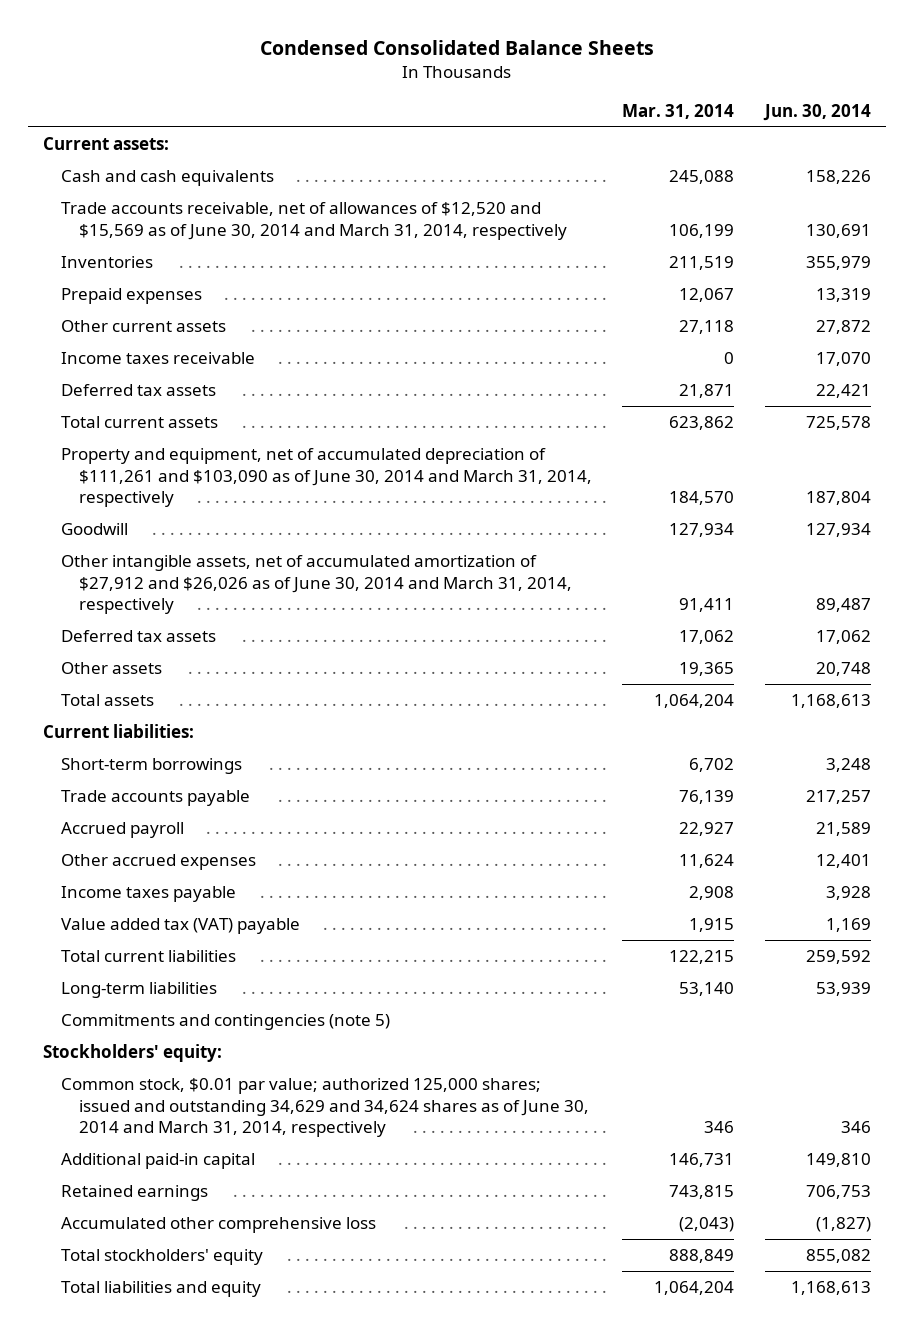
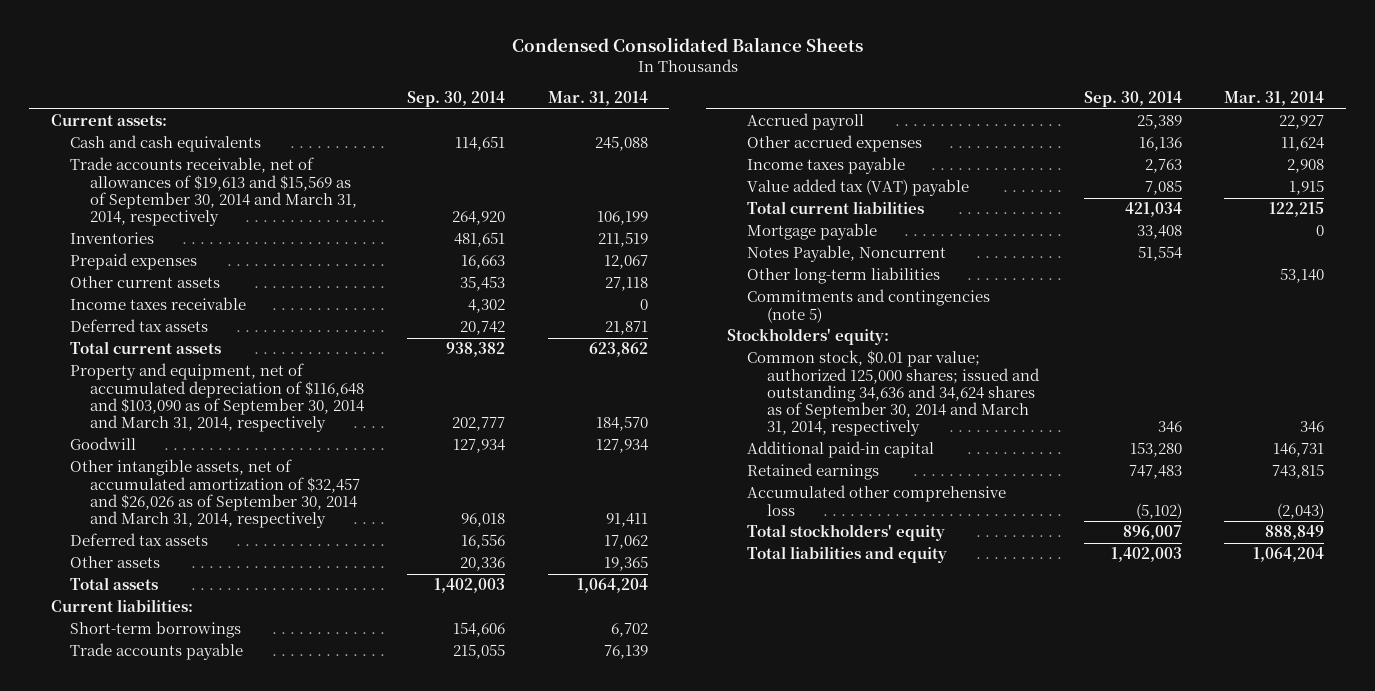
[762,104,871,122] Jun. 30, 2014 -> none
none -> [406,91,505,108] Sep. 30, 2014
[61,202,567,240] Trade accounts receivable, net of allowances of $12,520 and $15,569 as of June 30, 2014 and March 31, 2014, respectively -> [70,157,358,227] Trade accounts receivable, net of allowances of $19,613 and $15,569 as of September 30, 2014 and March 31, 2014, respectively
[61,448,592,508] Property and equipment, net of accumulated depreciation of $111,261 and $103,090 as of June 30, 2014 and March 31, 2014, respectively -> [70,363,365,433] Property and equipment, net of accumulated depreciation of $116,648 and $103,090 as of September 30, 2014 and March 31, 2014, respectively
[61,555,572,615] Other intangible assets, net of accumulated amortization of $27,912 and $26,026 as of June 30, 2014 and March 31, 2014, respectively -> [70,459,361,529] Other intangible assets, net of accumulated amortization of $32,457 and $26,026 as of September 30, 2014 and March 31, 2014, respectively
none -> [747,223,878,241] Mortgage payable
none -> [747,245,947,263] Notes Payable, Noncurrent
[61,982,218,999] Long-term liabilities -> [747,267,941,285] Other long-term liabilities
[61,1078,589,1138] Common stock, $0.01 par value; authorized 125,000 shares; issued and outstanding 34,629 and 34,624 shares as of June 30, 2014 and March 31, 2014, respectively -> [747,350,1040,437] Common stock, $0.01 par value; authorized 125,000 shares; issued and outstanding 34,636 and 34,624 shares as of September 30, 2014 and March 31, 2014, respectively

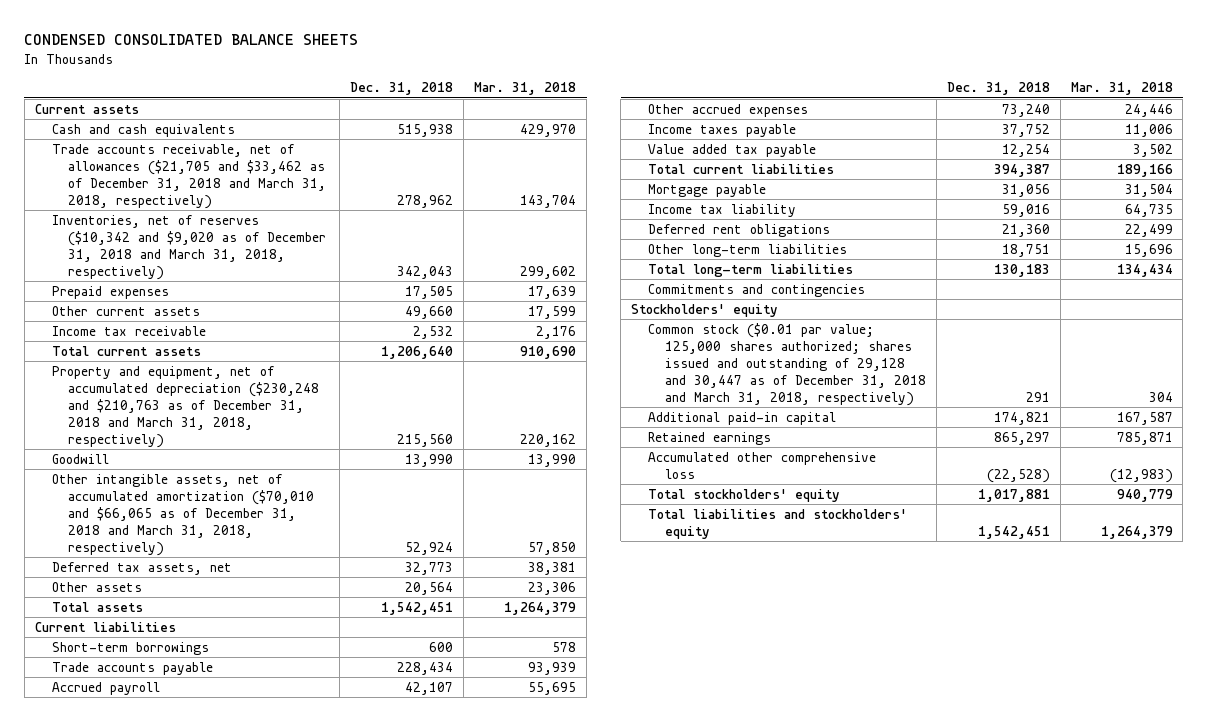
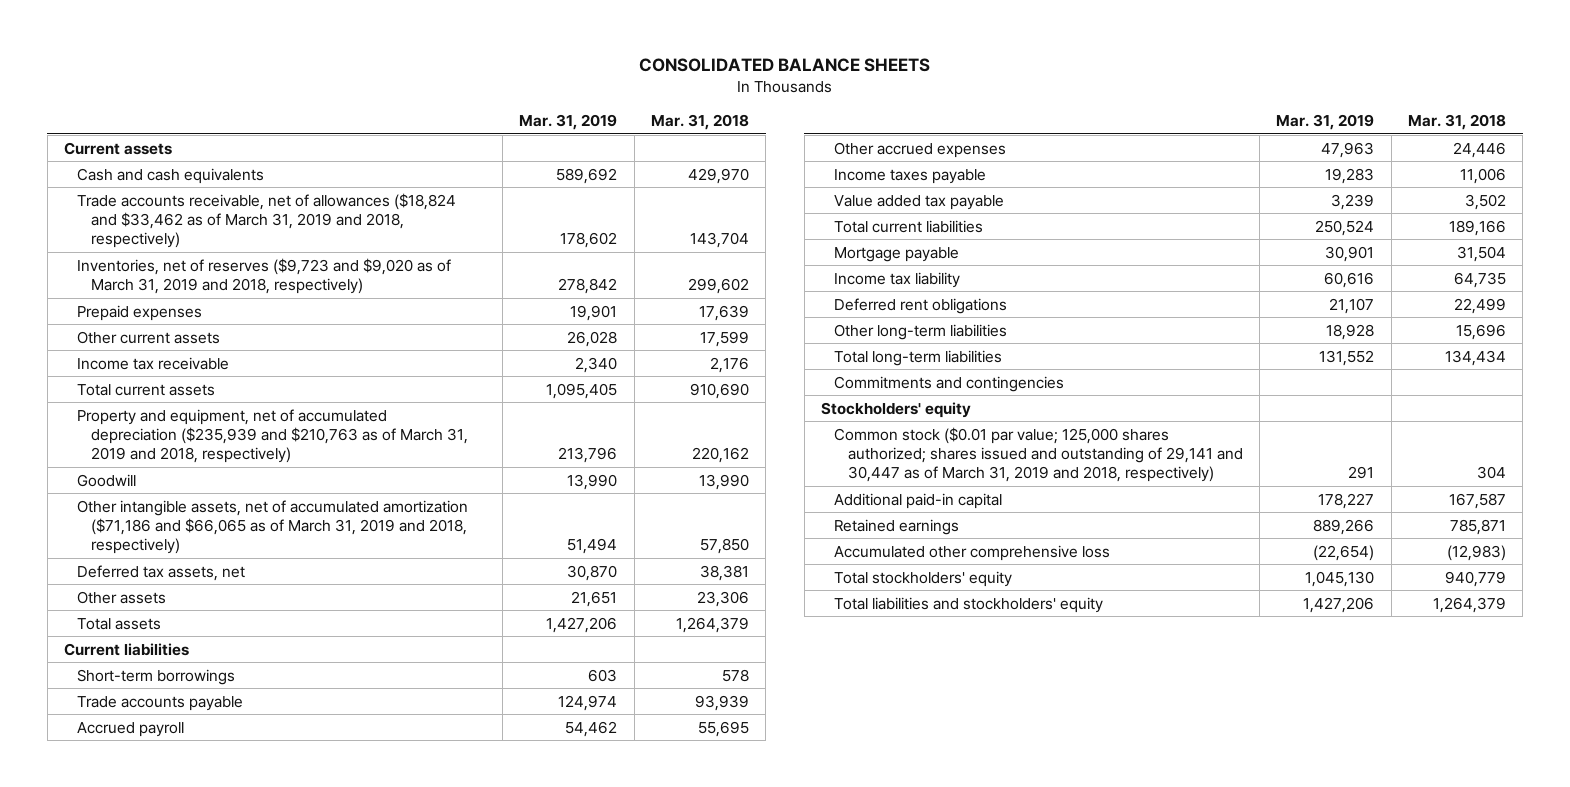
[24,34,359,46] CONDENSED CONSOLIDATED BALANCE SHEETS -> [639,58,931,73] CONSOLIDATED BALANCE SHEETS
[350,82,454,96] Dec. 31, 2018 -> none
none -> [519,113,618,130] Mar. 31, 2019
[51,143,327,209] Trade accounts receivable, net of allowances ($21,705 and $33,462 as of December 31, 2018 and March 31, 2018, respectively) -> [77,192,457,249] Trade accounts receivable, net of allowances ($18,824 and $33,462 as of March 31, 2019 and 2018, respectively)
[51,214,327,280] Inventories, net of reserves ($10,342 and $9,020 as of December 31, 2018 and March 31, 2018, respectively) -> [77,257,452,295] Inventories, net of reserves ($9,723 and $9,020 as of March 31, 2019 and 2018, respectively)
[51,365,320,448] Property and equipment, net of accumulated depreciation ($230,248 and $210,763 as of December 31, 2018 and March 31, 2018, respectively) -> [77,408,468,464] Property and equipment, net of accumulated depreciation ($235,939 and $210,763 as of March 31, 2019 and 2018, respectively)
[51,473,315,556] Other intangible assets, net of accumulated amortization ($70,010 and $66,065 as of December 31, 2018 and March 31, 2018, respectively) -> [77,499,469,555] Other intangible assets, net of accumulated amortization ($71,186 and $66,065 as of March 31, 2019 and 2018, respectively)
[647,322,926,406] Common stock ($0.01 par value; 125,000 shares authorized; shares issued and outstanding of 29,128 and 30,447 as of December 31, 2018 and March 31, 2018, respectively) -> [834,426,1243,483] Common stock ($0.01 par value; 125,000 shares authorized; shares issued and outstanding of 29,141 and 30,447 as of March 31, 2019 and 2018, respectively)

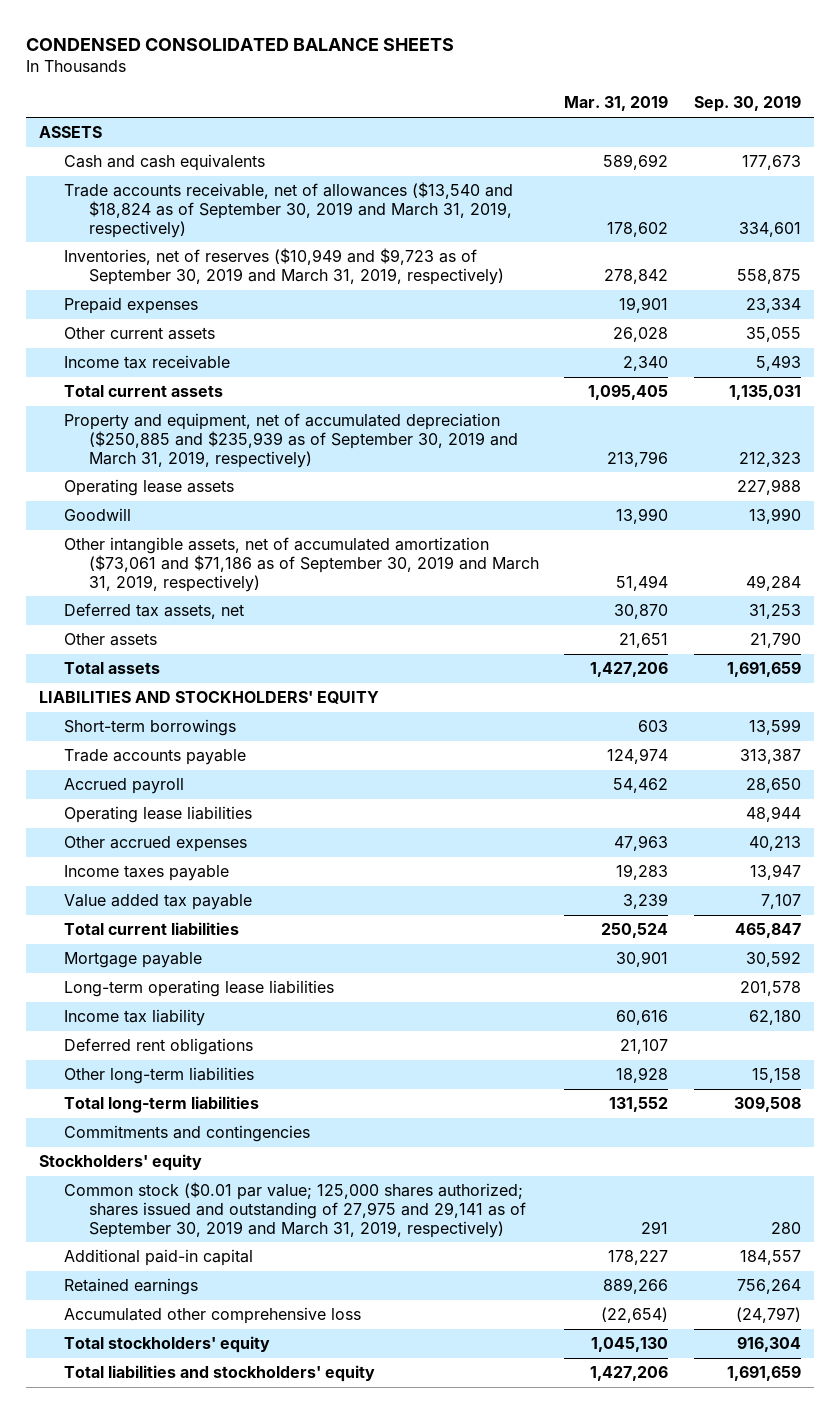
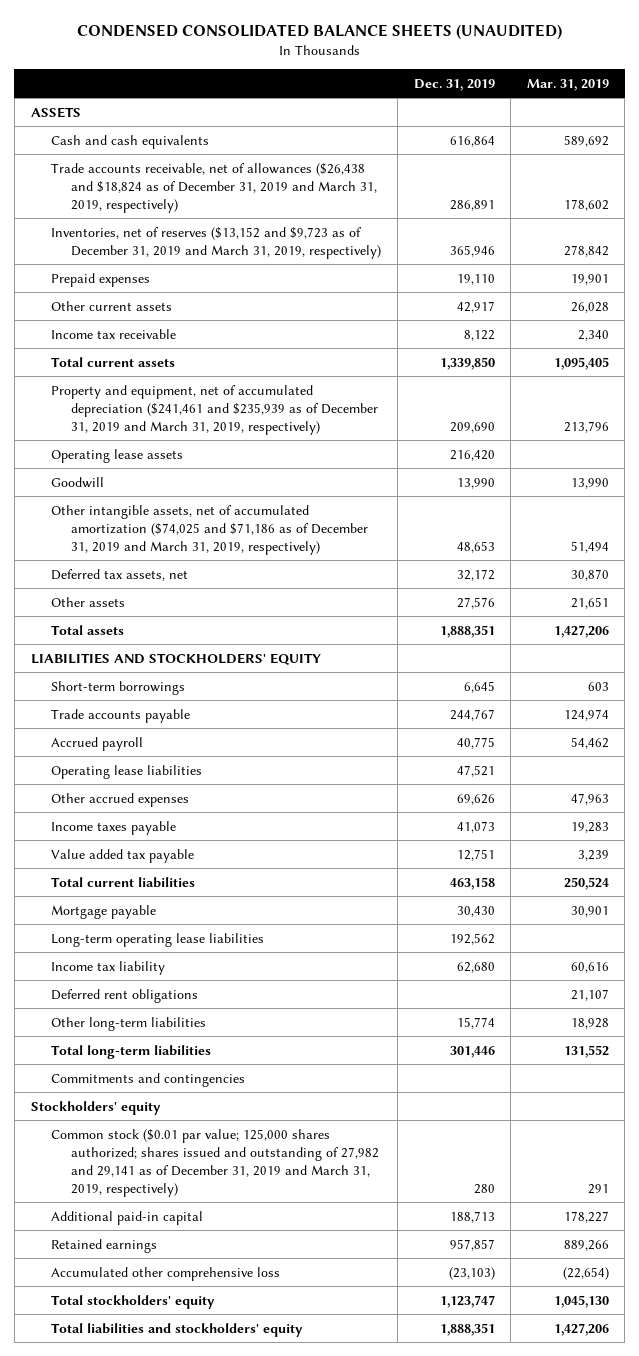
[26,37,455,51] CONDENSED CONSOLIDATED BALANCE SHEETS -> [76,24,562,41] CONDENSED CONSOLIDATED BALANCE SHEETS (UNAUDITED)
[694,95,802,113] Sep. 30, 2019 -> none
none -> [413,78,495,91] Dec. 31, 2019
[63,182,513,238] Trade accounts receivable, net of allowances ($13,540 and $18,824 as of September 30, 2019 and March 31, 2019, respectively) -> [50,162,378,213] Trade accounts receivable, net of allowances ($26,438 and $18,824 as of December 31, 2019 and March 31, 2019, respectively)
[63,248,504,285] Inventories, net of reserves ($10,949 and $9,723 as of September 30, 2019 and March 31, 2019, respectively) -> [50,226,382,259] Inventories, net of reserves ($13,152 and $9,723 as of December 31, 2019 and March 31, 2019, respectively)
[63,413,518,468] Property and equipment, net of accumulated depreciation ($250,885 and $235,939 as of September 30, 2019 and March 31, 2019, respectively) -> [50,384,379,435] Property and equipment, net of accumulated depreciation ($241,461 and $235,939 as of December 31, 2019 and March 31, 2019, respectively)
[63,537,539,592] Other intangible assets, net of accumulated amortization ($73,061 and $71,186 as of September 30, 2019 and March 31, 2019, respectively) -> [50,504,369,555] Other intangible assets, net of accumulated amortization ($74,025 and $71,186 as of December 31, 2019 and March 31, 2019, respectively)
[63,1182,526,1238] Common stock ($0.01 par value; 125,000 shares authorized; shares issued and outstanding of 27,975 and 29,141 as of September 30, 2019 and March 31, 2019, respectively) -> [50,1128,380,1197] Common stock ($0.01 par value; 125,000 shares authorized; shares issued and outstanding of 27,982 and 29,141 as of December 31, 2019 and March 31, 2019, respectively)

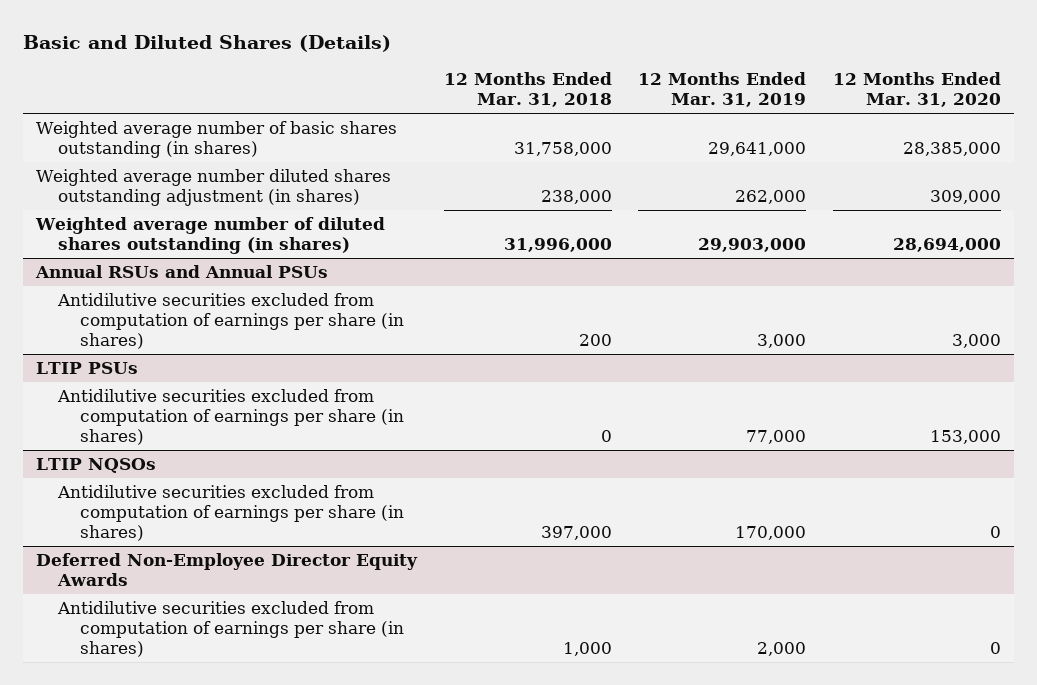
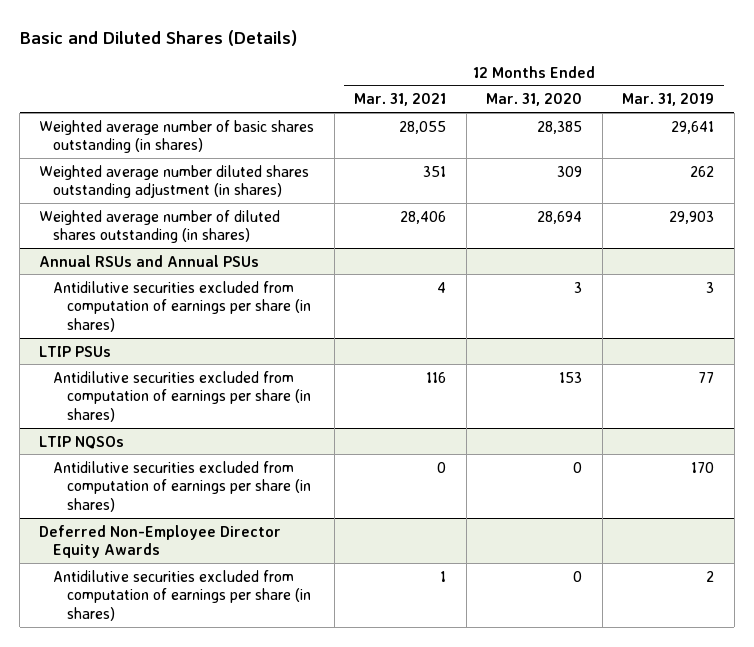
[443,71,612,108] 12 Months Ended Mar. 31, 2018 -> none
none -> [354,93,447,107] Mar. 31, 2021
[708,142,807,157] 29,641,000 -> [671,120,715,134] 29,641
[903,142,1002,157] 28,385,000 -> [537,120,583,134] 28,385
[735,190,807,205] 262,000 -> [690,165,715,177] 262
[930,190,1002,205] 309,000 -> [557,165,583,177] 309
[698,238,807,253] 29,903,000 -> [669,210,715,224] 29,903
[893,238,1002,253] 28,694,000 -> [537,210,583,224] 28,694
[757,334,807,349] 3,000 -> [706,281,715,293] 3
[952,334,1002,349] 3,000 -> [574,281,583,293] 3
[746,430,807,445] 77,000 -> [698,371,715,383] 77
[930,430,1002,445] 153,000 -> [559,371,583,383] 153
[735,526,807,541] 170,000 -> [691,461,715,473] 170
[757,642,807,657] 2,000 -> [706,570,715,582] 2

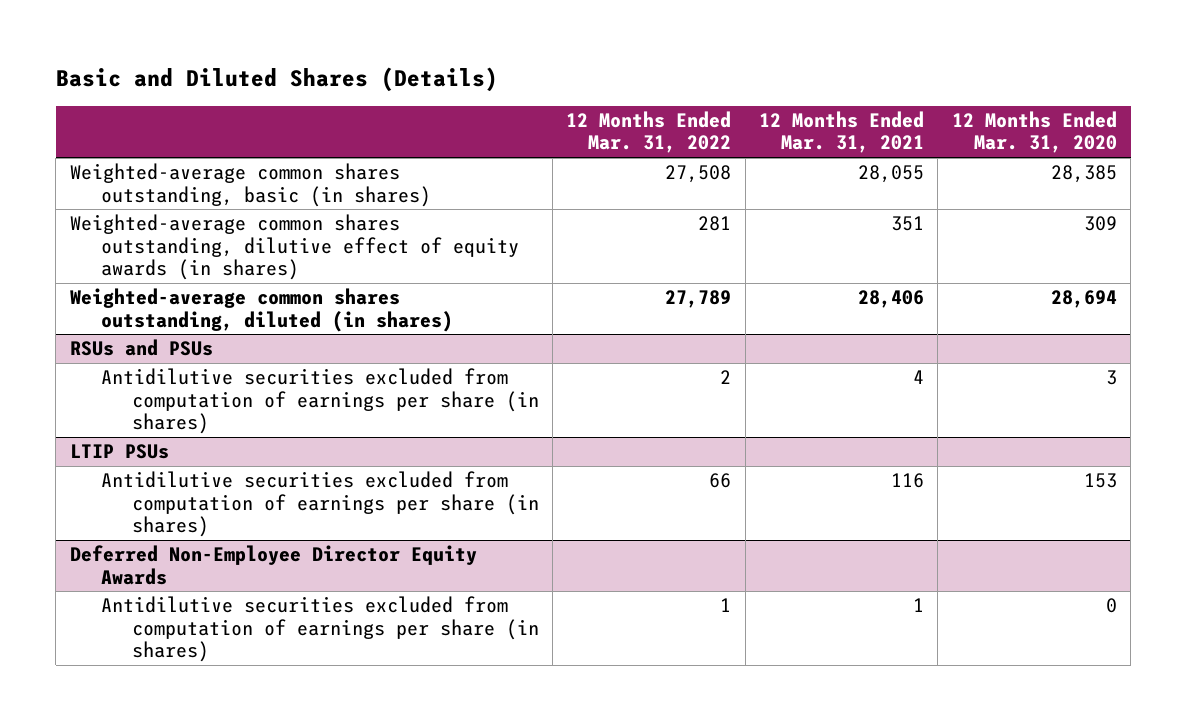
[622,93,715,107] Mar. 31, 2019 -> none
none -> [566,110,732,154] 12 Months Ended Mar. 31, 2022
[39,119,315,154] Weighted average number of basic shares outstanding (in shares) -> [69,163,431,207] Weighted-average common shares outstanding, basic (in shares)
[39,164,310,199] Weighted average number diluted shares outstanding adjustment (in shares) -> [69,214,519,281] Weighted-average common shares outstanding, dilutive effect of equity awards (in shares)
[39,209,281,244] Weighted average number of diluted shares outstanding (in shares) -> [69,288,453,332] Weighted-average common shares outstanding, diluted (in shares)
[39,254,260,267] Annual RSUs and Annual PSUs -> [69,339,213,357] RSUs and PSUs
[39,435,125,449] LTIP NQSOs -> none
[53,460,311,512] Antidilutive securities excluded from computation of earnings per share (in shares) -> none

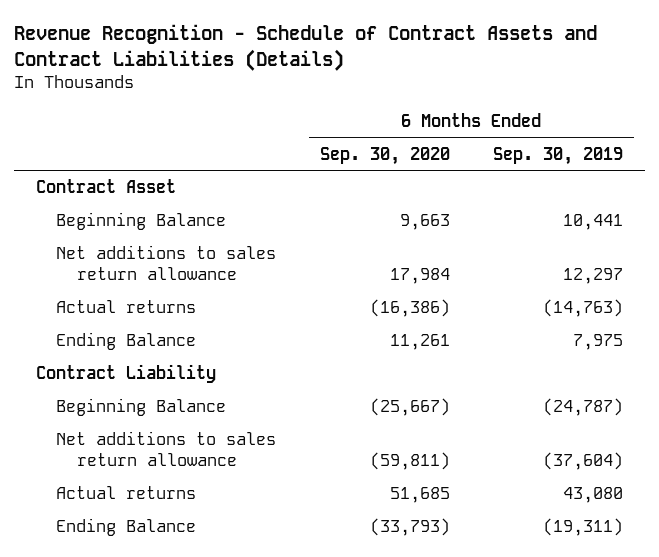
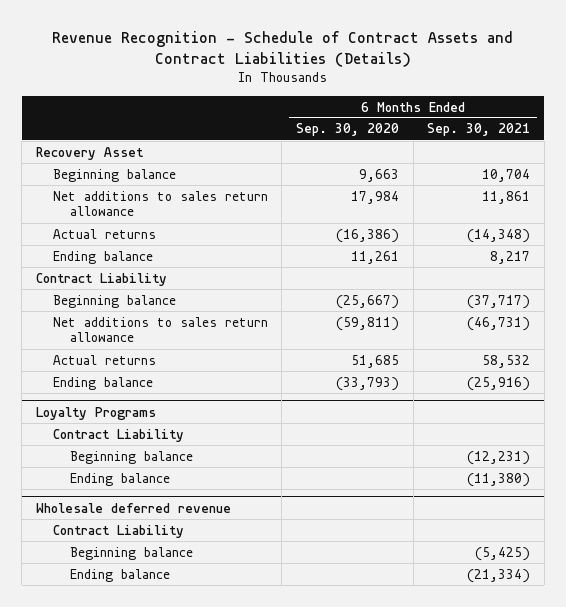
[493,146,624,165] Sep. 30, 2019 -> none
none -> [427,123,531,137] Sep. 30, 2021
[36,179,177,194] Contract Asset -> [35,146,144,160] Recovery Asset
[56,212,227,231] Beginning Balance -> [52,168,176,182] Beginning balance
[56,332,197,351] Ending Balance -> [52,250,153,264] Ending balance
[56,398,227,417] Beginning Balance -> [52,294,176,308] Beginning balance
[56,518,197,537] Ending Balance -> [52,376,153,390] Ending balance
none -> [35,406,156,420] Loyalty Programs
none -> [52,428,184,442] Contract Liability
none -> [69,450,193,464] Beginning balance
none -> [69,472,170,486] Ending balance
none -> [35,502,231,513] Wholesale deferred revenue
none -> [52,524,184,538] Contract Liability
none -> [69,546,193,560] Beginning balance
none -> [69,568,170,582] Ending balance

